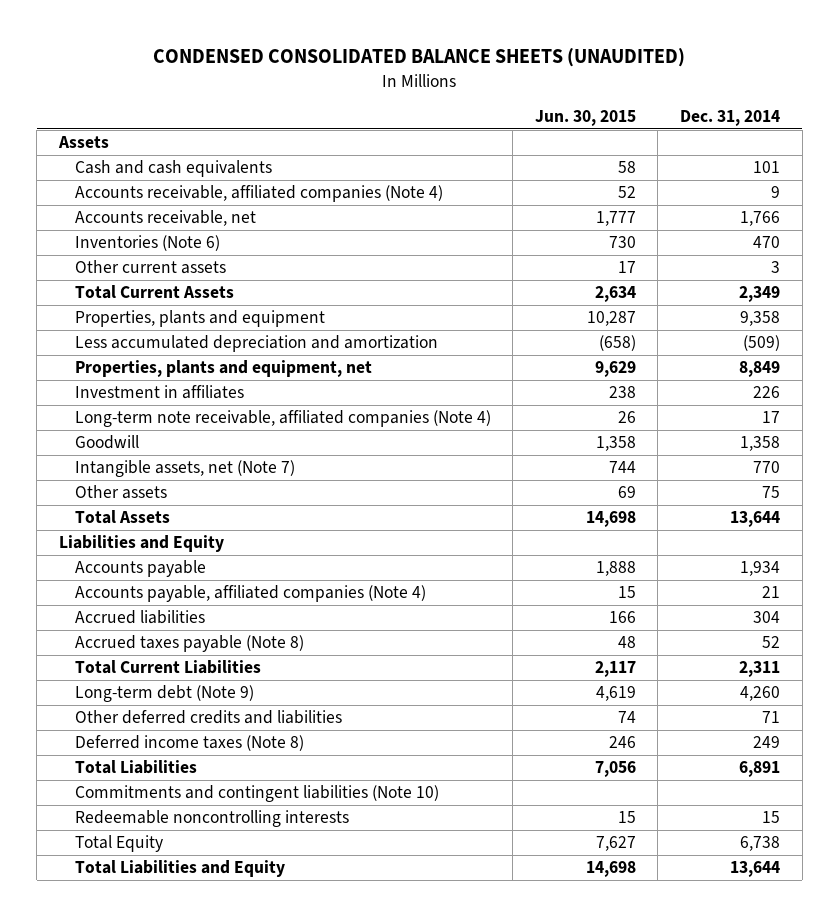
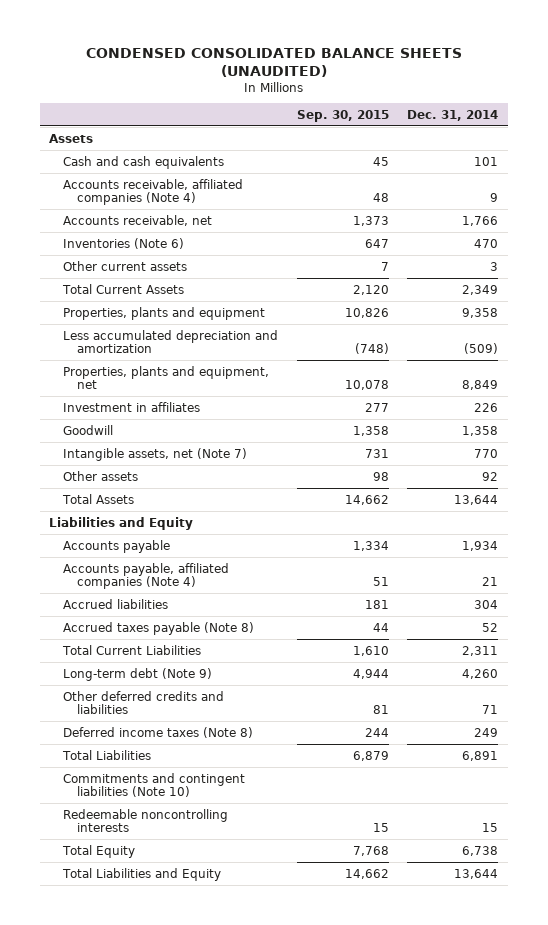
[534,110,636,127] Jun. 30, 2015 -> none
none -> [296,109,389,122] Sep. 30, 2015
[74,410,491,428] Long-term note receivable, affiliated companies (Note 4) -> none
[761,486,780,499] 75 -> [482,471,499,481] 92

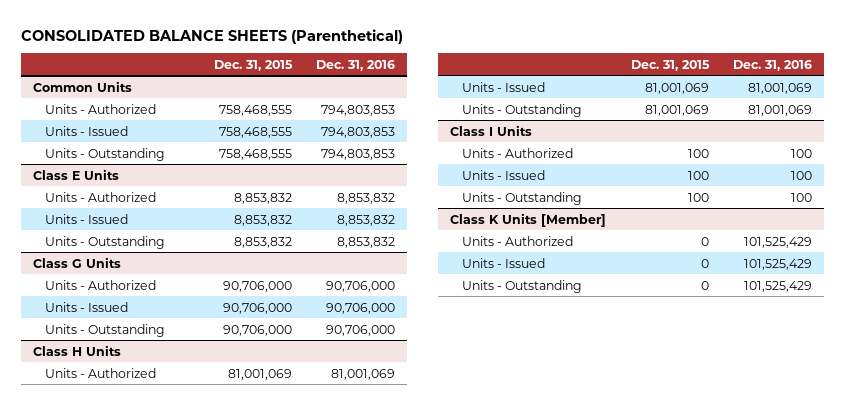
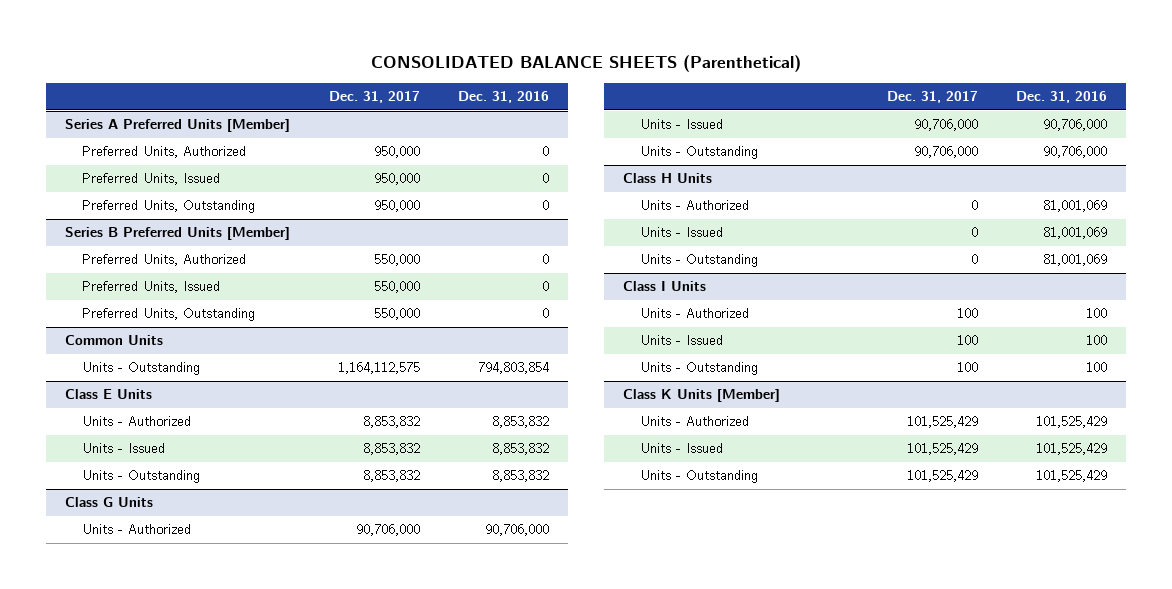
[213,59,293,71] Dec. 31, 2015 -> none
none -> [328,90,420,103] Dec. 31, 2017
none -> [65,119,291,133] Series A Preferred Units [Member]
none -> [81,146,246,159] Preferred Units, Authorized
none -> [81,173,220,186] Preferred Units, Issued
none -> [81,200,255,214] Preferred Units, Outstanding
none -> [65,227,291,241] Series B Preferred Units [Member]
none -> [81,254,246,267] Preferred Units, Authorized
none -> [81,281,220,294] Preferred Units, Issued
none -> [81,308,255,322] Preferred Units, Outstanding
[44,103,156,114] Units - Authorized -> none
[44,125,128,136] Units - Issued -> none
[320,148,395,160] 794,803,853 -> [478,362,550,375] 794,803,854

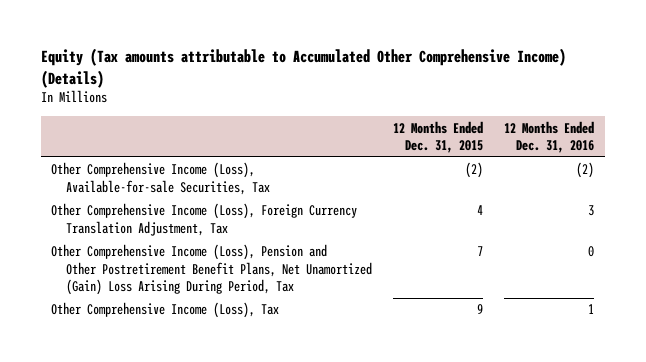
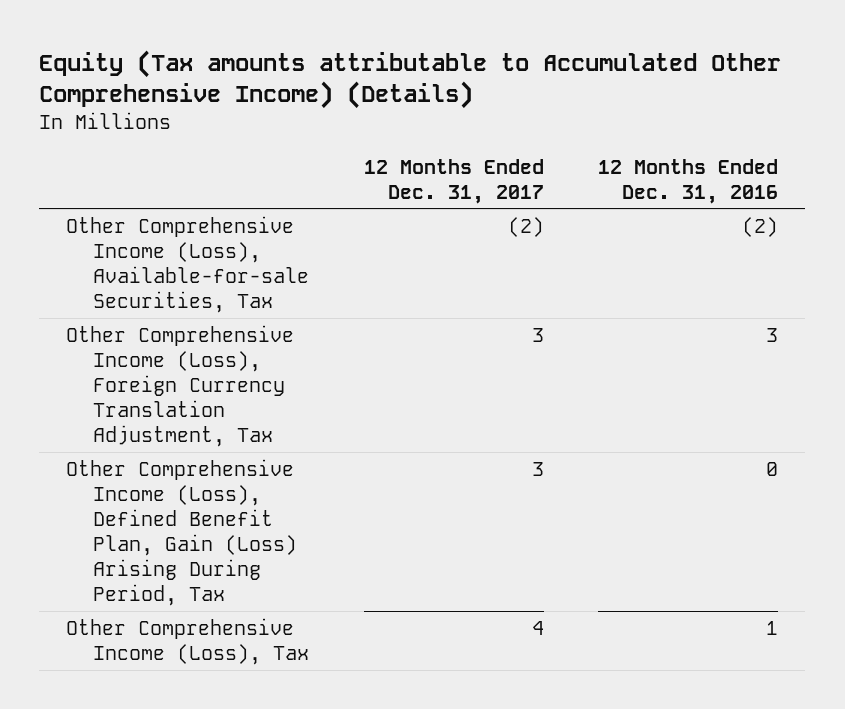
[392,120,483,154] 12 Months Ended Dec. 31, 2015 -> none
none -> [363,158,544,204] 12 Months Ended Dec. 31, 2017
[51,244,372,296] Other Comprehensive Income (Loss), Pension and Other Postretirement Benefit Plans, Net Unamortized (Gain) Loss Arising During Period, Tax -> [66,459,298,606] Other Comprehensive Income (Loss), Defined Benefit Plan, Gain (Loss) Arising During Period, Tax

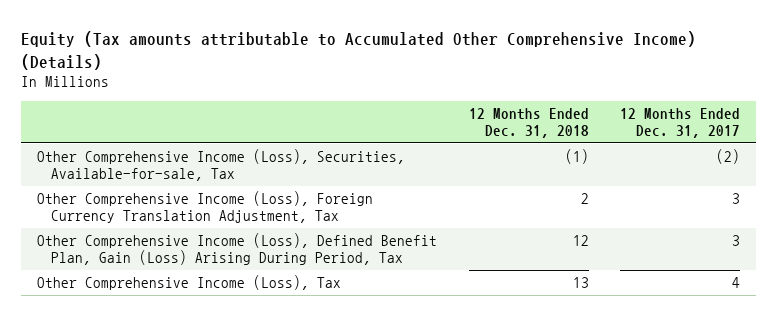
[598,158,779,204] 12 Months Ended Dec. 31, 2016 -> none
none -> [468,108,589,138] 12 Months Ended Dec. 31, 2018
[66,216,310,313] Other Comprehensive Income (Loss), Available-for-sale Securities, Tax -> [37,149,406,182] Other Comprehensive Income (Loss), Securities, Available-for-sale, Tax

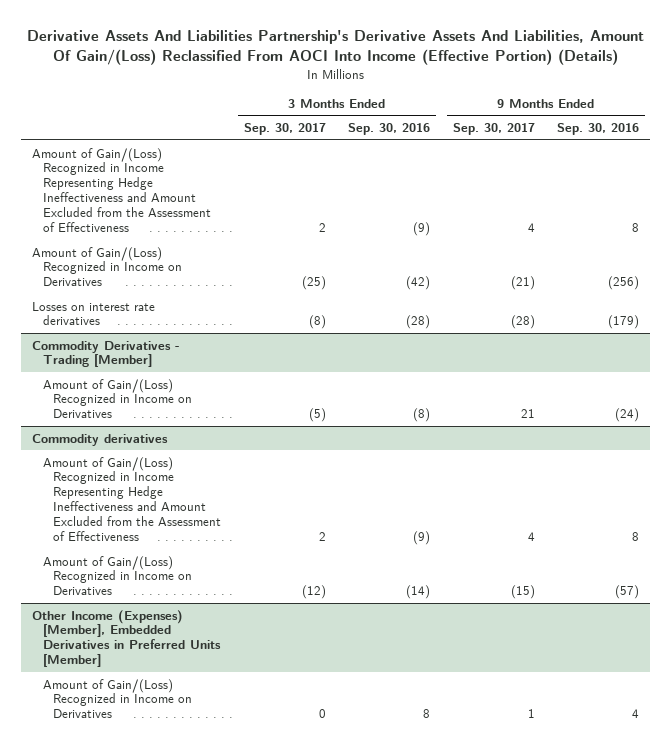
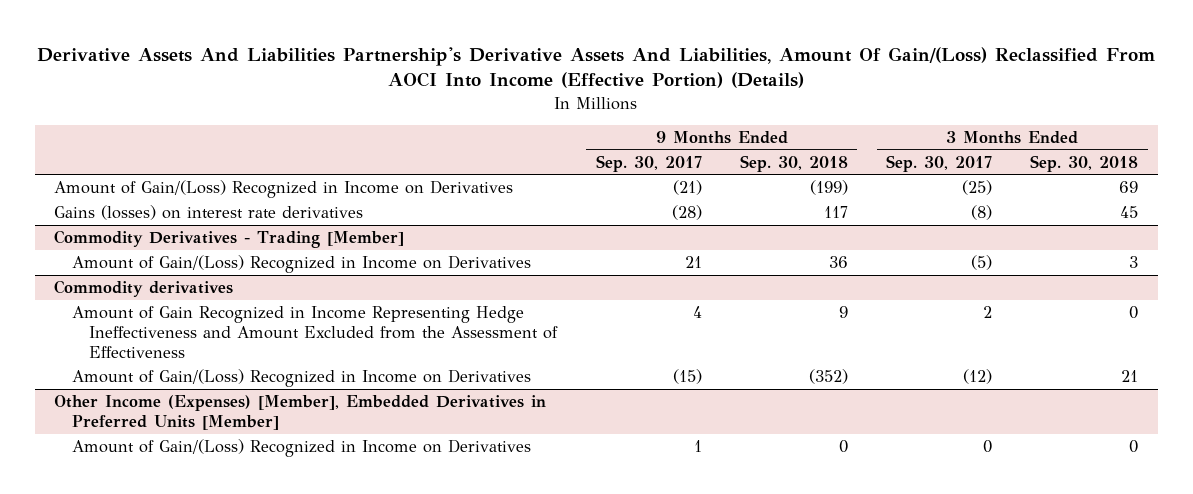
[348,123,431,136] Sep. 30, 2016 -> none
[557,123,640,136] Sep. 30, 2016 -> none
none -> [739,154,848,172] Sep. 30, 2018
none -> [1030,154,1139,172] Sep. 30, 2018
[32,147,211,233] Amount of Gain/(Loss) Recognized in Income Representing Hedge Ineffectiveness and Amount Excluded from the Assessment of Effectiveness -> none
[32,301,156,326] Losses on interest rate derivatives -> [54,205,364,221] Gains (losses) on interest rate derivatives
[42,456,222,542] Amount of Gain/(Loss) Recognized in Income Representing Hedge Ineffectiveness and Amount Excluded from the Assessment of Effectiveness -> [71,306,559,358] Amount of Gain Recognized in Income Representing Hedge Ineffectiveness and Amount Excluded from the Assessment of Effectiveness

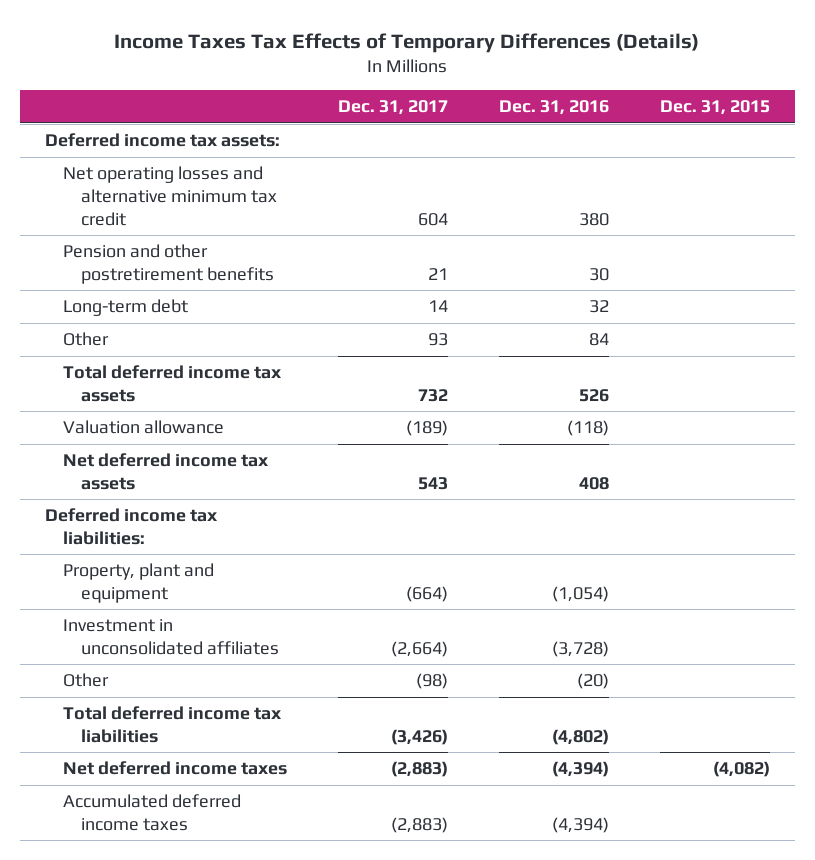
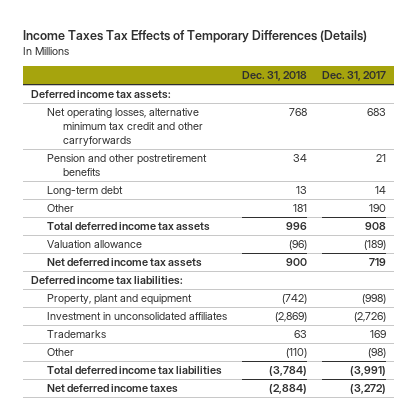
[498,100,609,116] Dec. 31, 2016 -> none
[659,100,770,116] Dec. 31, 2015 -> none
none -> [242,71,308,82] Dec. 31, 2018
[63,166,278,226] Net operating losses and alternative minimum tax credit -> [46,108,204,147] Net operating losses, alternative minimum tax credit and other carryforwards
[418,212,449,226] 604 -> [367,108,387,117] 683
[428,333,449,347] 93 -> [369,204,387,213] 190
[418,388,449,402] 732 -> [365,222,387,231] 908
[418,476,449,490] 543 -> [369,258,387,267] 719
[406,585,449,602] (664) -> [362,294,387,305] (998)
[391,640,449,657] (2,664) -> [354,312,387,323] (2,726)
none -> [46,330,106,339] Trademarks
[63,794,242,831] Accumulated deferred income taxes -> none
[391,728,449,745] (3,426) -> [350,366,387,377] (3,991)
[391,761,449,778] (2,883) -> [350,384,387,395] (3,272)

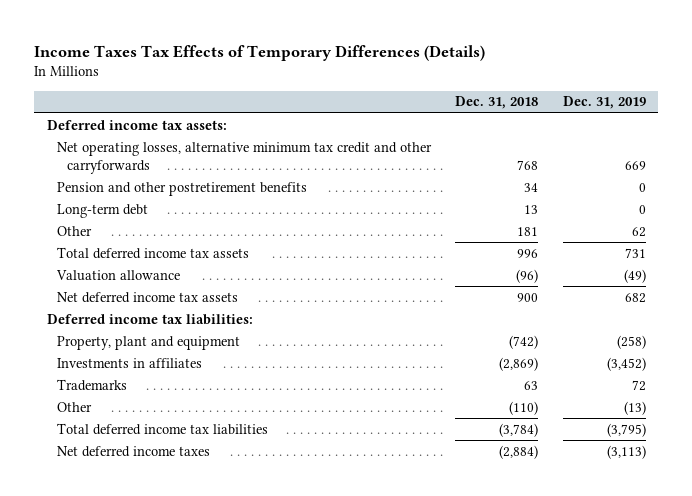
[322,71,387,82] Dec. 31, 2017 -> none
none -> [562,96,646,110] Dec. 31, 2019
[46,312,227,321] Investment in unconsolidated affiliates -> [56,357,202,368] Investments in affiliates

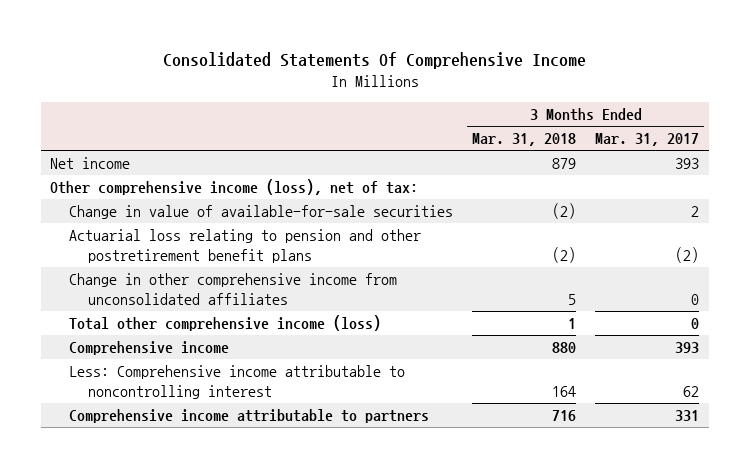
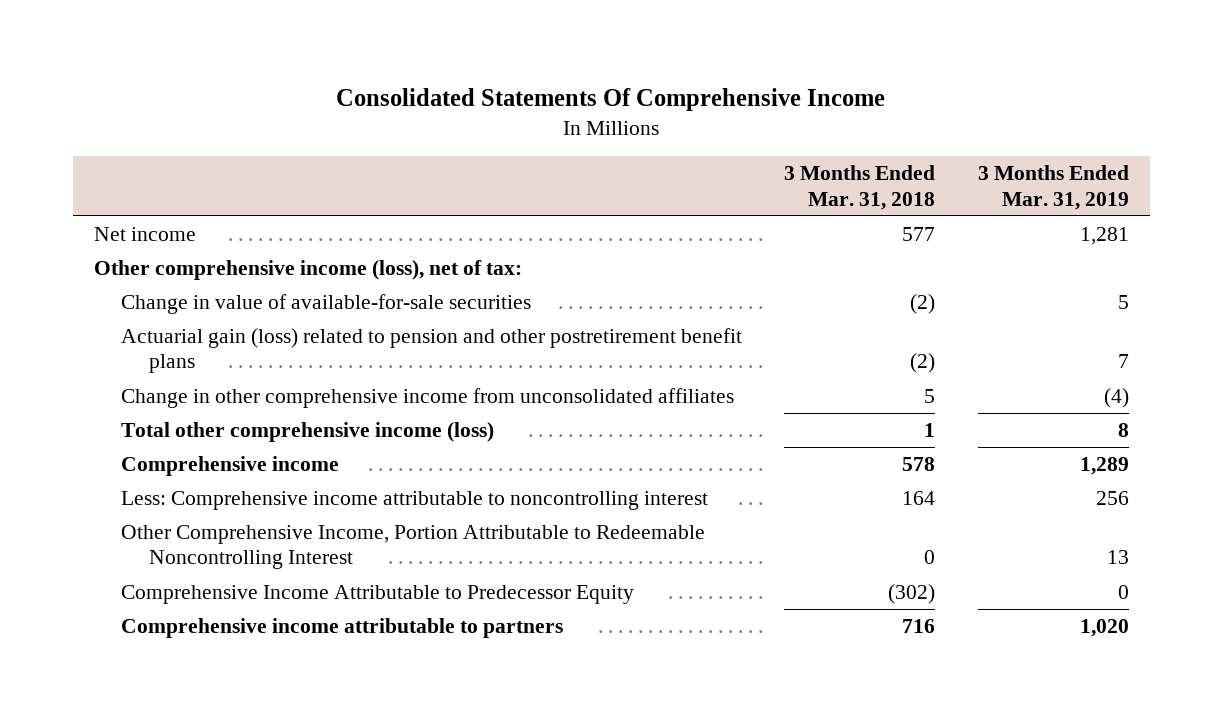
[595,133,700,147] Mar. 31, 2017 -> none
none -> [977,165,1129,210] 3 Months Ended Mar. 31, 2019
[552,158,577,170] 879 -> [902,227,936,242] 577
[69,229,422,263] Actuarial loss relating to pension and other postretirement benefit plans -> [121,328,743,374] Actuarial gain (loss) related to pension and other postretirement benefit plans
[552,342,577,354] 880 -> [902,457,936,472] 578
none -> [121,525,706,570] Other Comprehensive Income, Portion Attributable to Redeemable Noncontrolling Interest
none -> [121,585,635,605] Comprehensive Income Attributable to Predecessor Equity

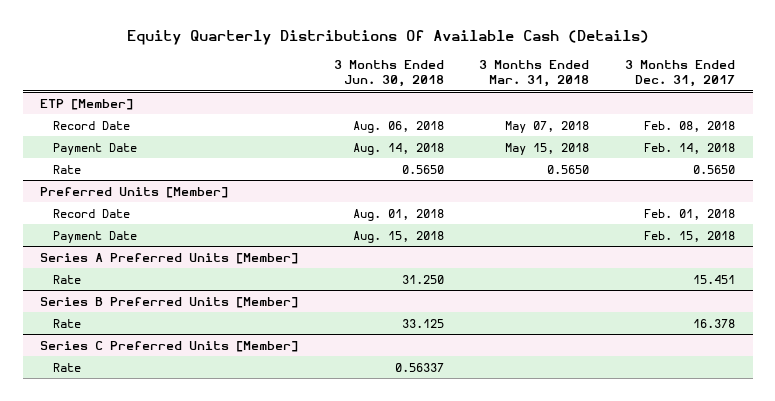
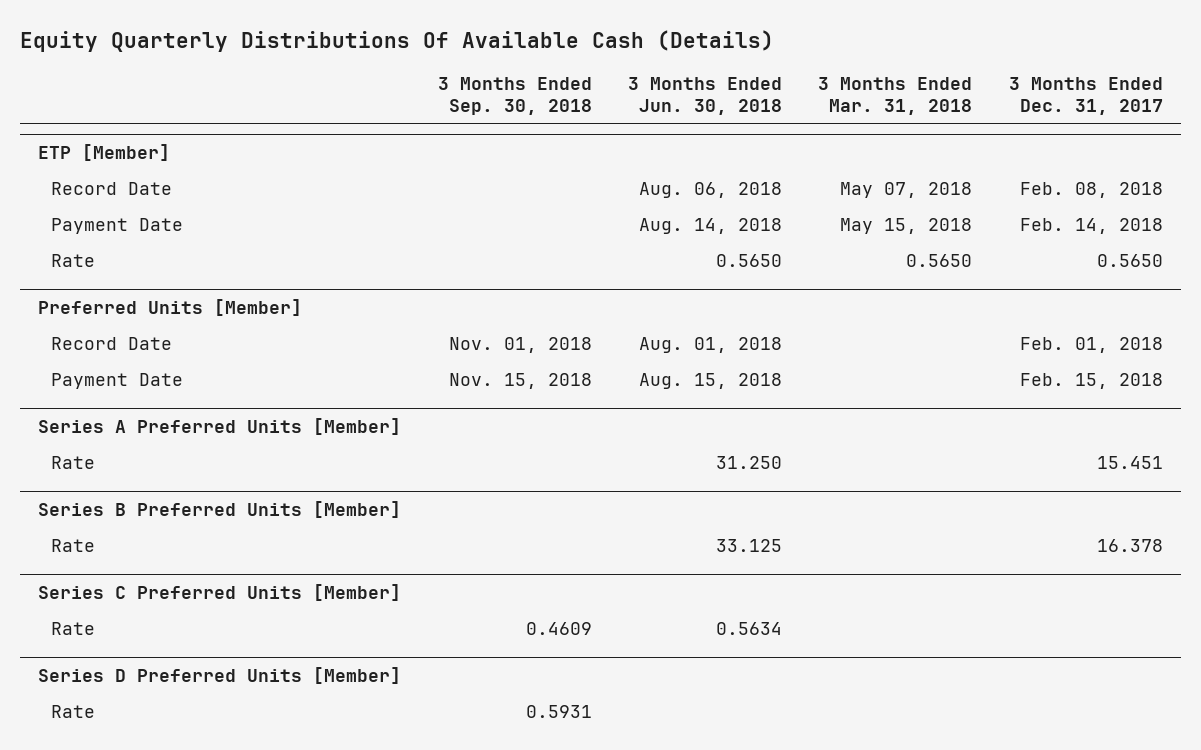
none -> [437,77,592,116] 3 Months Ended Sep. 30, 2018
[394,362,444,372] 0.56337 -> [715,622,782,636] 0.5634
none -> [38,667,402,685] Series D Preferred Units [Member]
none -> [50,705,95,719] Rate

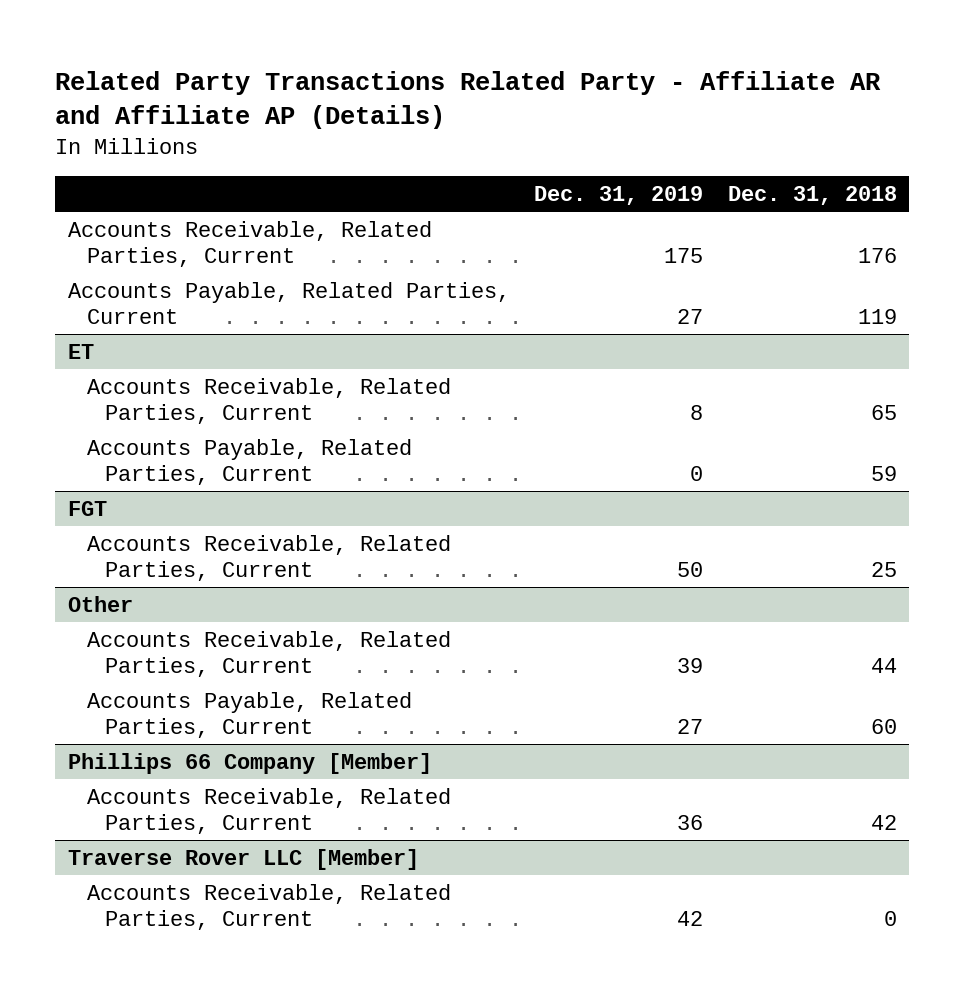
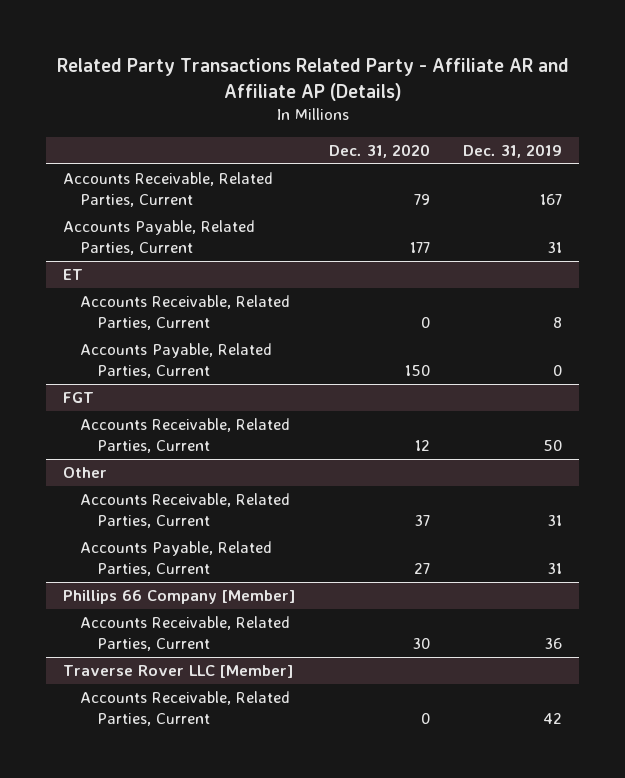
[728,185,898,205] Dec. 31, 2018 -> none
none -> [328,143,430,158] Dec. 31, 2020
[664,247,704,263] 175 -> [540,194,563,206] 167
[677,308,704,324] 27 -> [547,242,563,254] 31
[677,657,704,673] 39 -> [547,515,563,527] 31
[677,718,704,734] 27 -> [547,563,563,575] 31

